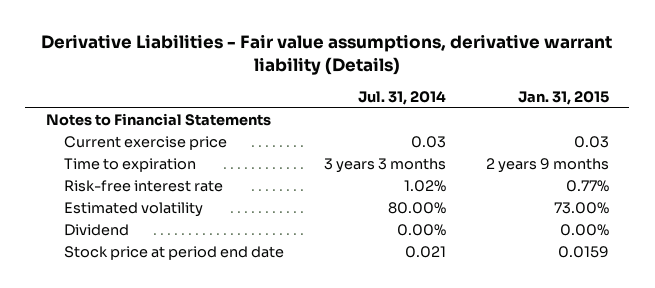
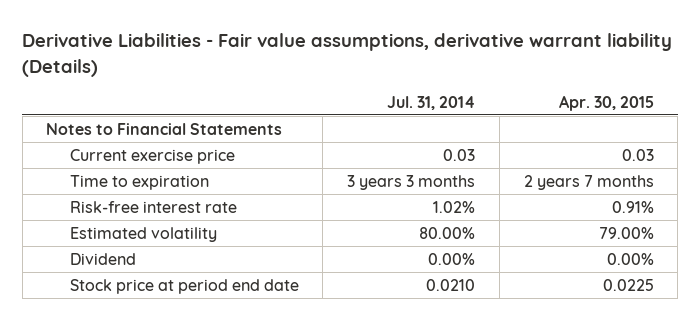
[518,90,610,105] Jan. 31, 2015 -> none
none -> [558,94,654,111] Apr. 30, 2015
[404,246,446,259] 0.021 -> [426,278,476,291] 0.0210

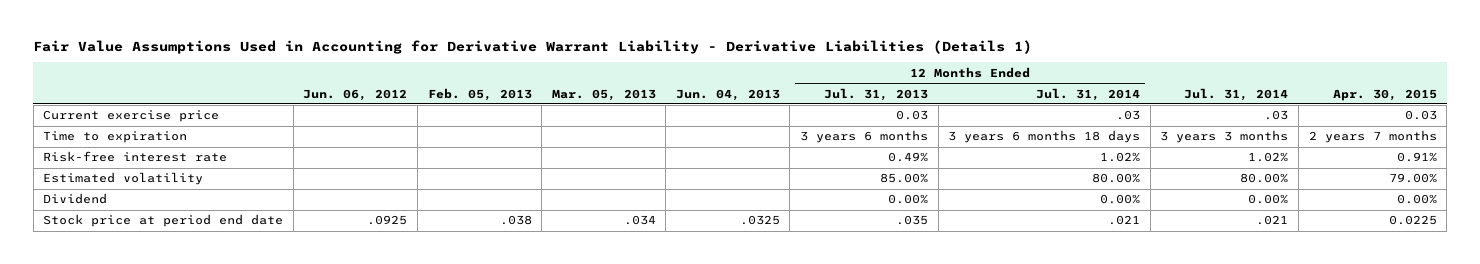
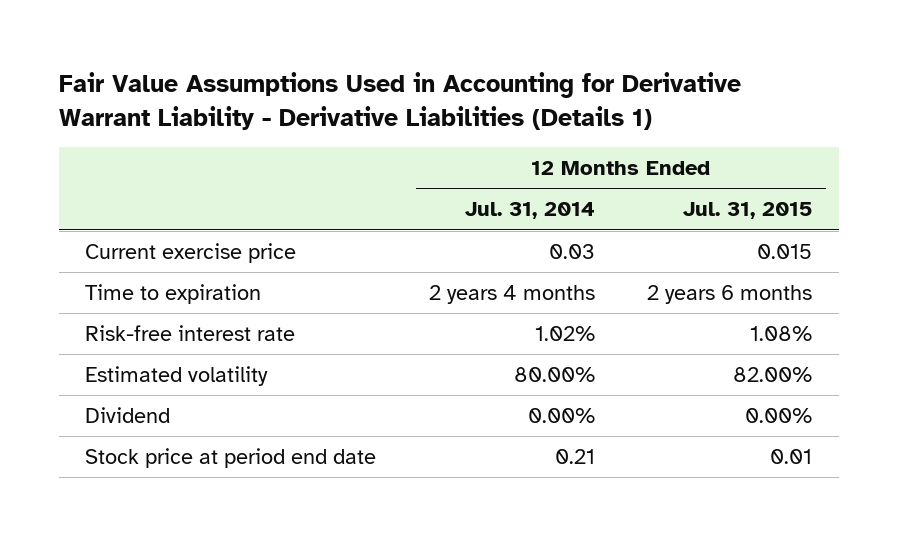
[303,88,408,101] Jun. 06, 2012 -> none
[427,87,532,101] Feb. 05, 2013 -> none
[551,88,656,101] Mar. 05, 2013 -> none
[675,88,780,101] Jun. 04, 2013 -> none
[824,87,929,101] Jul. 31, 2013 -> none
[1184,87,1289,101] Jul. 31, 2014 -> none
[1332,88,1437,101] Apr. 30, 2015 -> none
none -> [683,202,813,220] Jul. 31, 2015
[1116,110,1141,121] .03 -> [548,243,595,259] 0.03
[948,130,1141,144] 3 years 6 months 18 days -> [428,284,595,304] 2 years 4 months
[1108,215,1141,226] .021 -> [554,448,595,464] 0.21

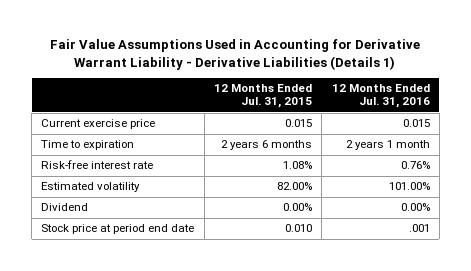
[464,202,595,220] Jul. 31, 2014 -> none
none -> [331,84,430,109] 12 Months Ended Jul. 31, 2016
[770,448,813,464] 0.01 -> [284,224,312,233] 0.010

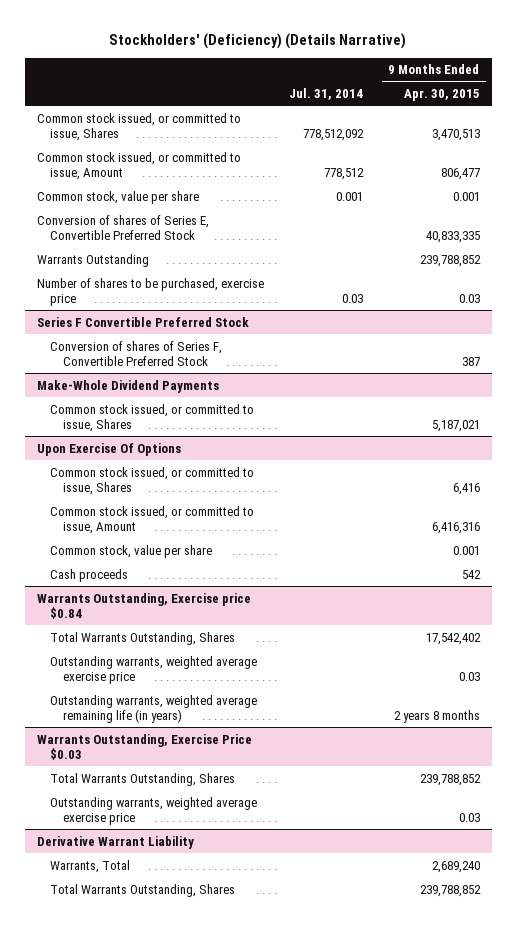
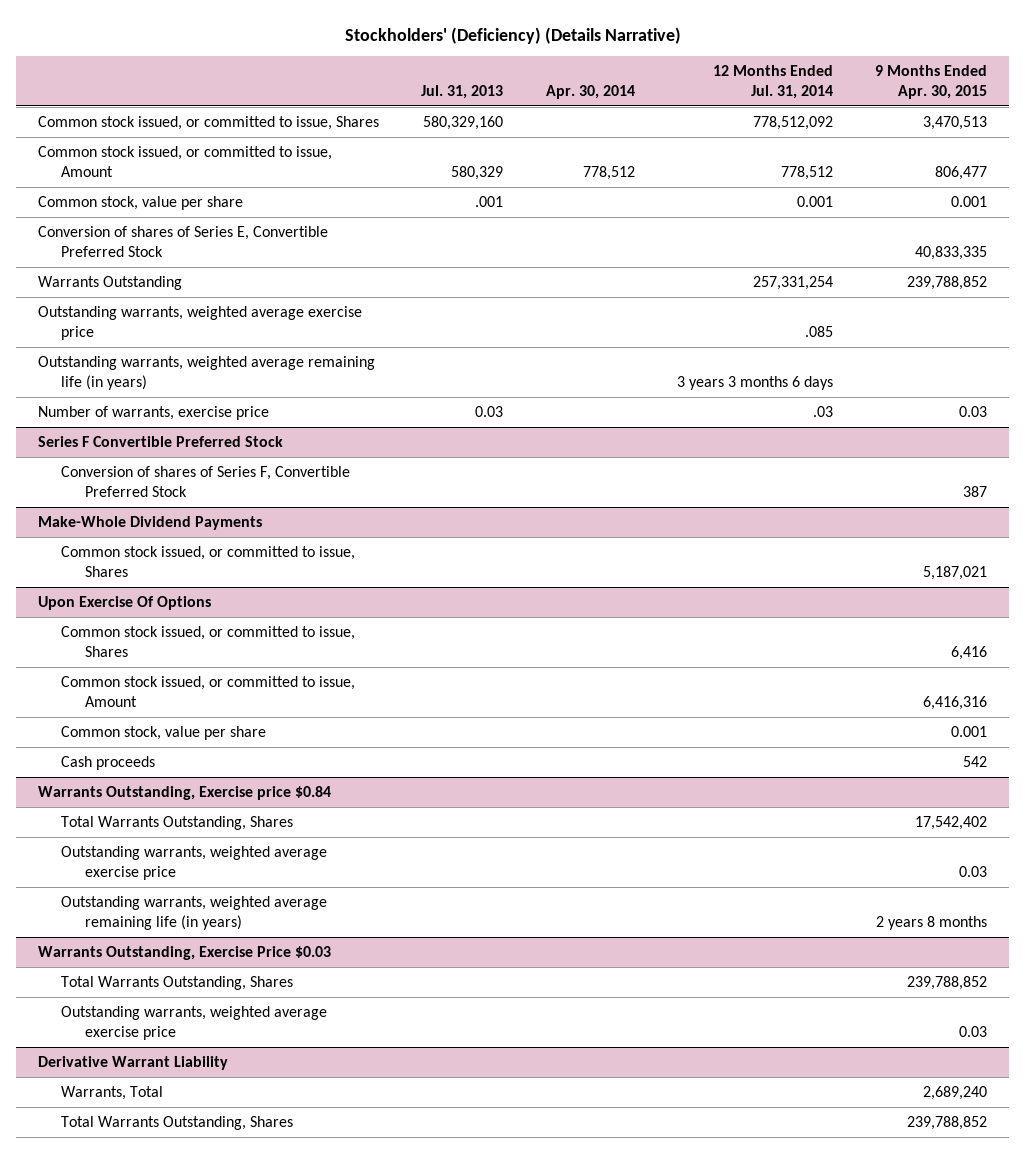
[289,88,364,101] Jul. 31, 2014 -> none
none -> [421,84,504,99] Jul. 31, 2013
none -> [545,84,635,99] Apr. 30, 2014
none -> [713,65,834,99] 12 Months Ended Jul. 31, 2014
none -> [37,306,362,340] Outstanding warrants, weighted average exercise price
none -> [37,356,375,390] Outstanding warrants, weighted average remaining life (in years)
[37,277,265,306] Number of shares to be purchased, exercise price -> [37,406,269,421] Number of warrants, exercise price

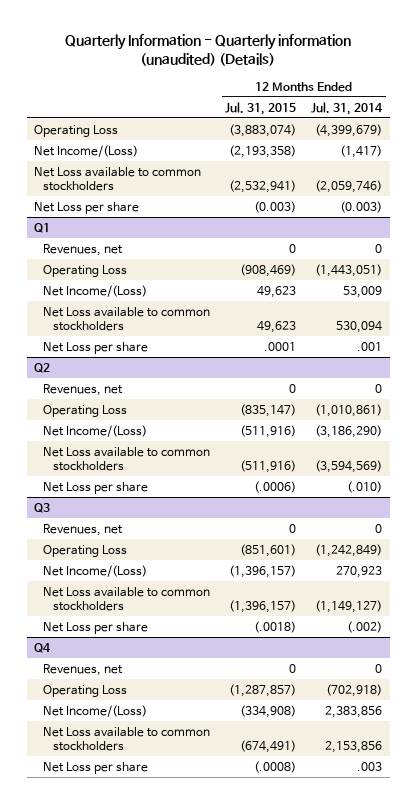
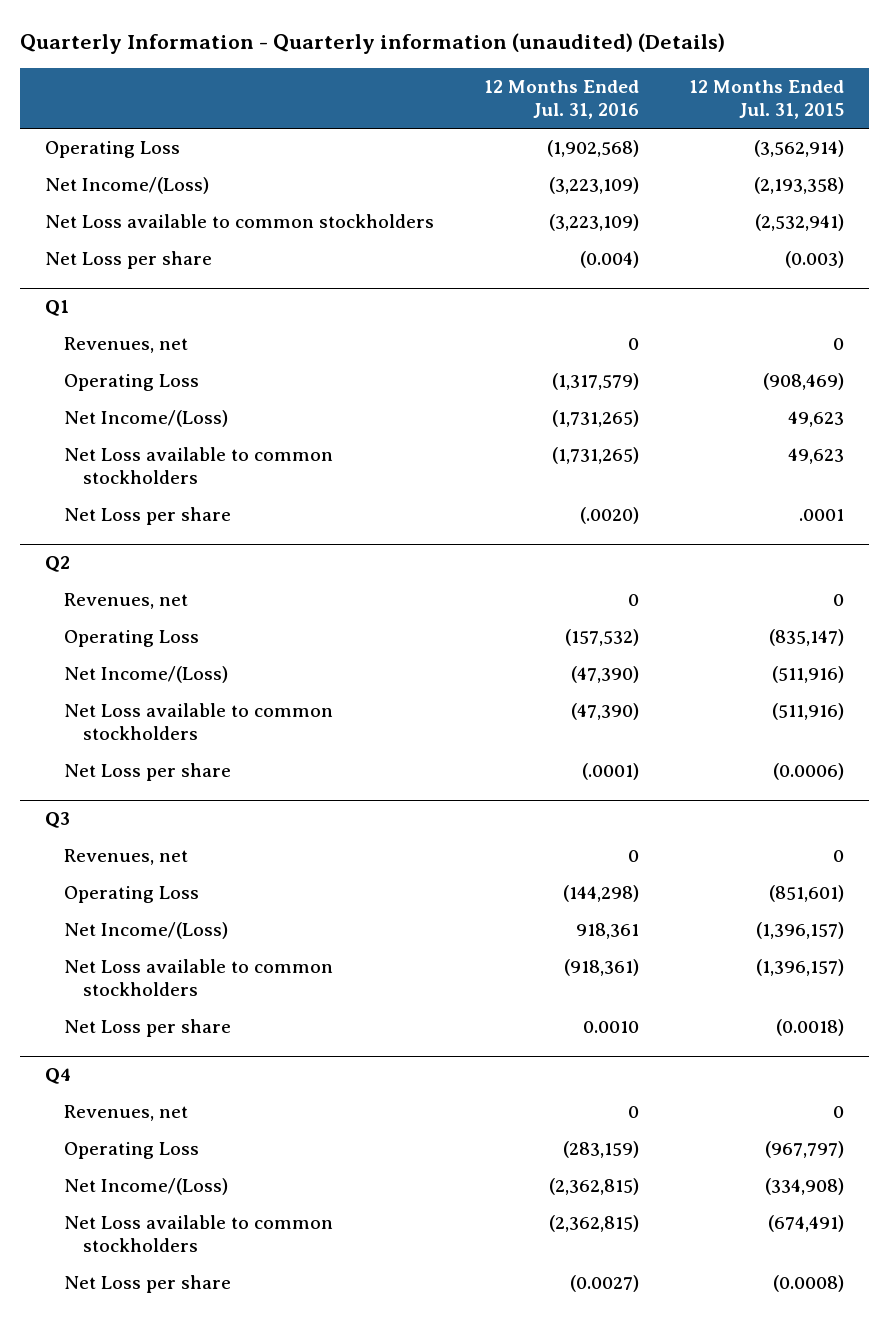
[311,101,384,115] Jul. 31, 2014 -> none
none -> [484,80,640,120] 12 Months Ended Jul. 31, 2016
[229,123,297,137] (3,883,074) -> [753,139,844,157] (3,562,914)
[254,480,297,493] (.0006) -> [772,762,844,780] (0.0006)
[254,620,297,633] (.0018) -> [775,1018,844,1036] (0.0018)
[229,683,297,697] (1,287,857) -> [764,1140,844,1158] (967,797)
[254,760,297,773] (.0008) -> [772,1274,844,1292] (0.0008)

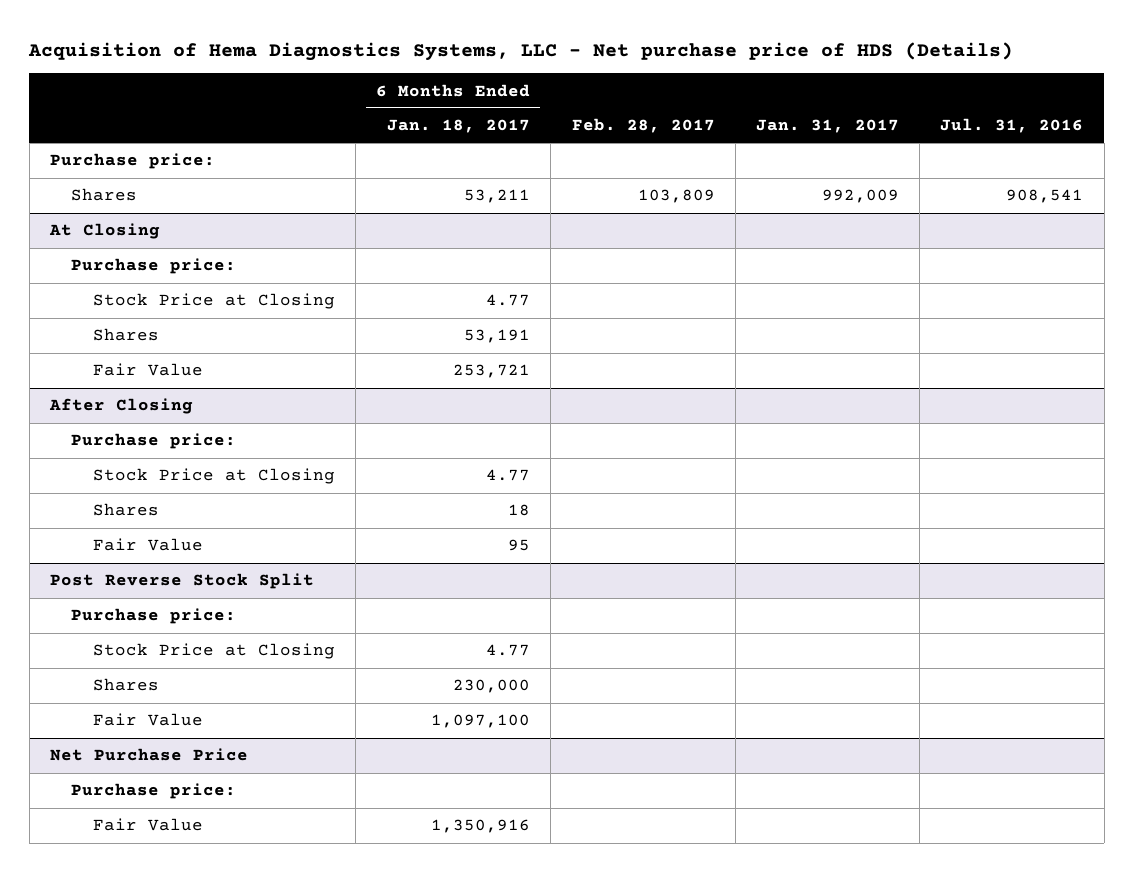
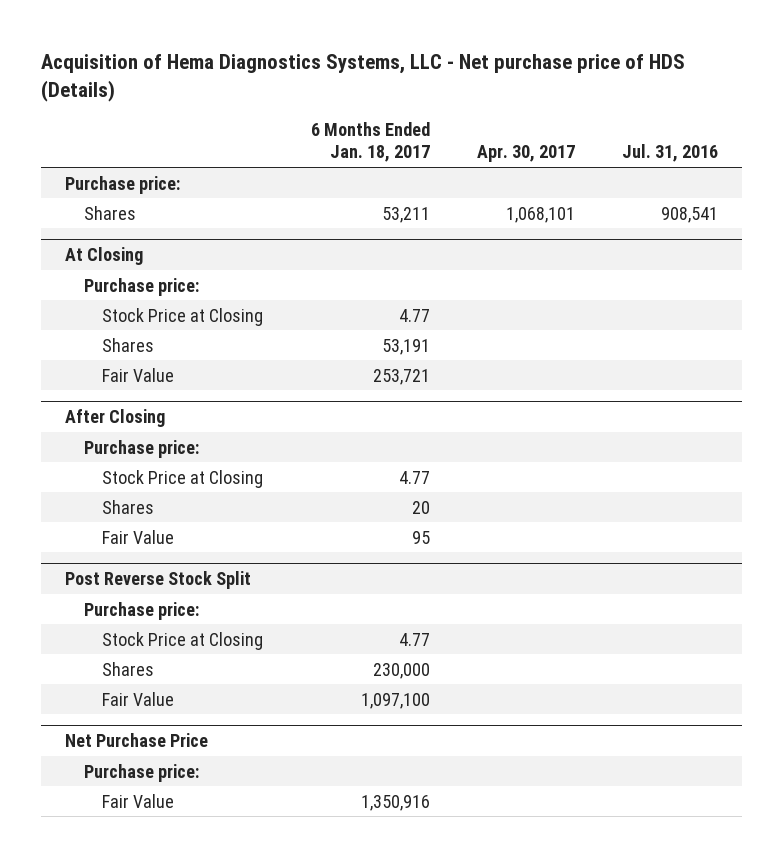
[571,118,715,134] Feb. 28, 2017 -> none
[755,119,899,134] Jan. 31, 2017 -> none
none -> [476,145,575,163] Apr. 30, 2017
[508,504,531,517] 18 -> [411,500,430,514] 20

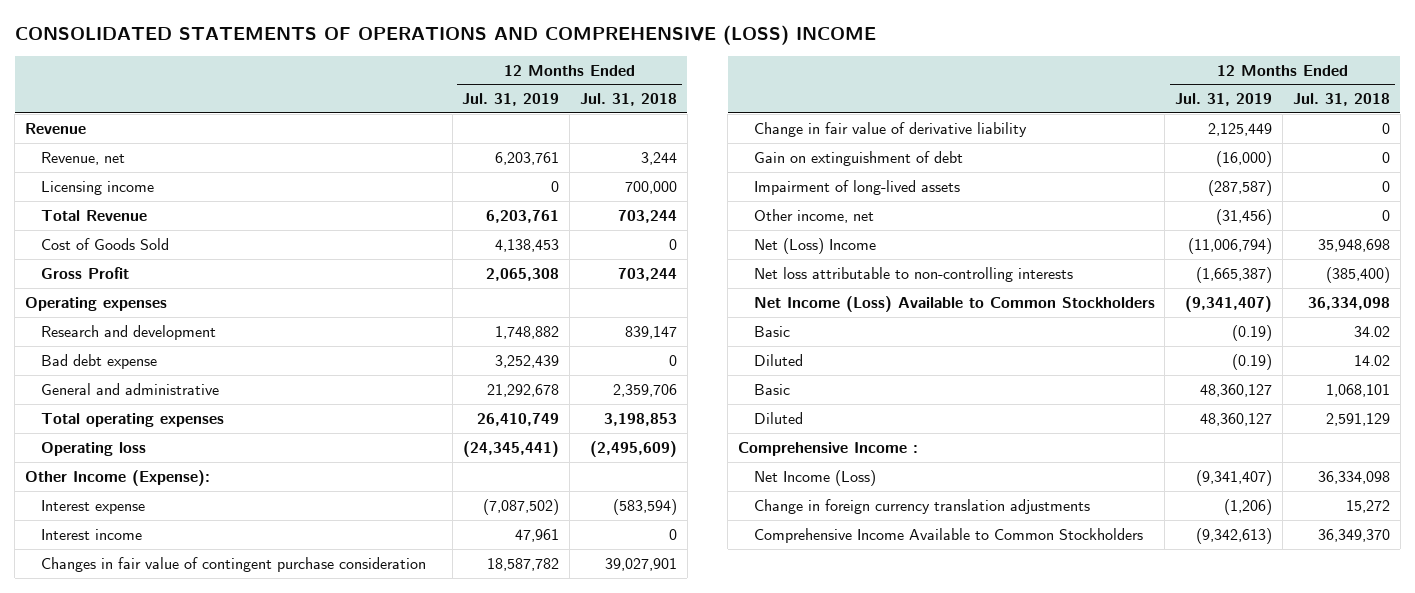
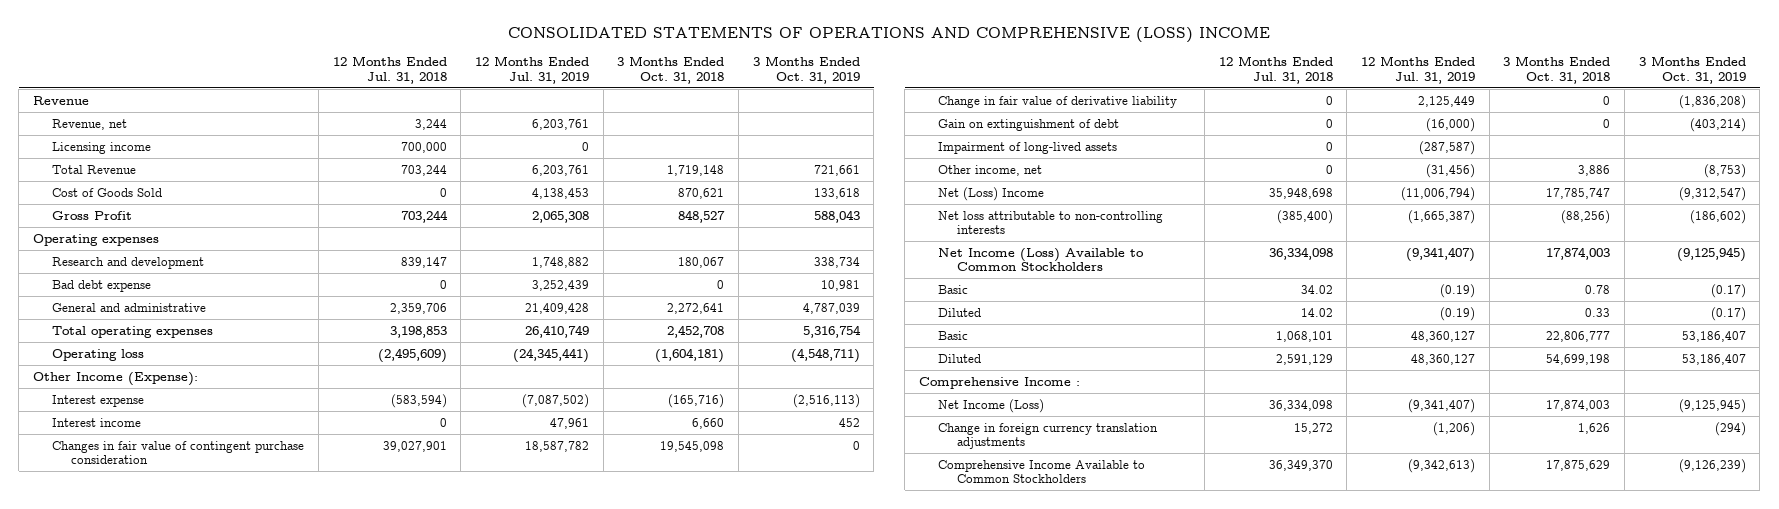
none -> [617,56,725,84] 3 Months Ended Oct. 31, 2018
none -> [752,56,860,84] 3 Months Ended Oct. 31, 2019
[487,383,560,397] 21,292,678 -> [524,302,589,314] 21,409,428

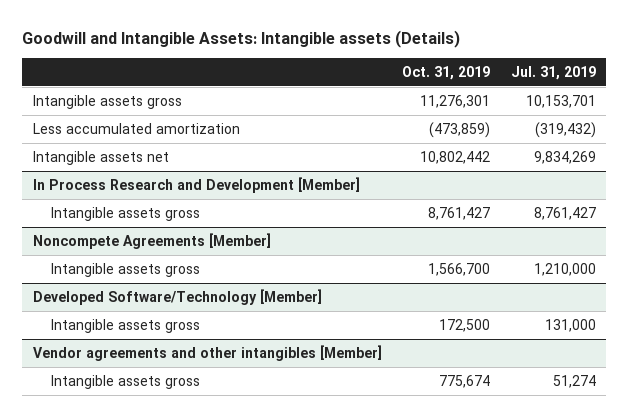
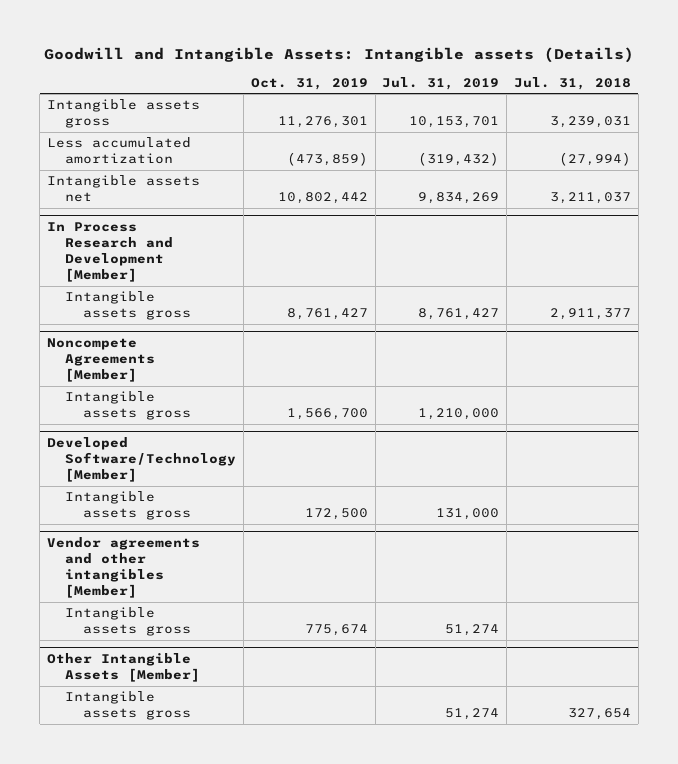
none -> [513,76,631,90] Jul. 31, 2018
none -> [47,653,201,683] Other Intangible Assets [Member]
none -> [65,691,192,721] Intangible assets gross

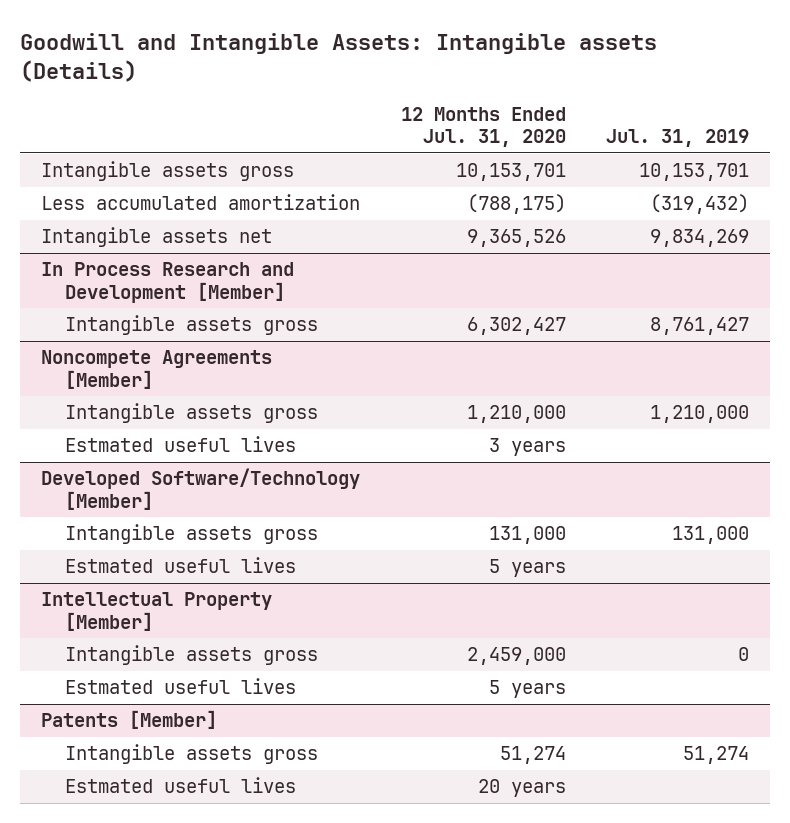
[250,77,368,90] Oct. 31, 2019 -> none
[513,76,631,90] Jul. 31, 2018 -> none
none -> [400,106,566,148] 12 Months Ended Jul. 31, 2020
none -> [64,436,296,453] Estmated useful lives
[47,537,201,599] Vendor agreements and other intangibles [Member] -> none
[47,653,201,683] Other Intangible Assets [Member] -> none
none -> [64,557,296,574] Estmated useful lives
none -> [40,592,272,631] Intellectual Property [Member]
[445,624,500,637] 51,274 -> [738,647,750,662] 0
none -> [64,678,296,695] Estmated useful lives
none -> [40,710,217,730] Patents [Member]
none -> [64,777,296,794] Estmated useful lives

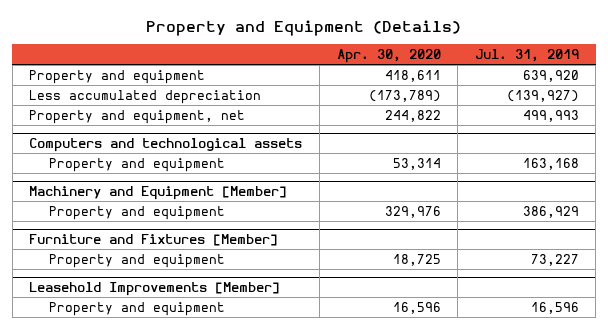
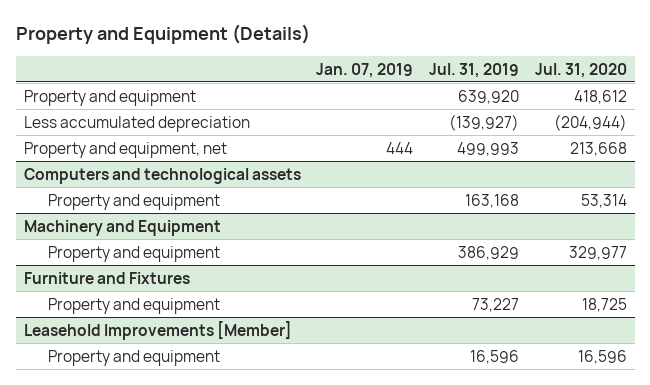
[336,48,441,63] Apr. 30, 2020 -> none
none -> [316,62,414,78] Jan. 07, 2019
none -> [534,62,627,78] Jul. 31, 2020
[29,185,288,200] Machinery and Equipment [Member] -> [23,219,221,236] Machinery and Equipment
[29,233,279,246] Furniture and Fixtures [Member] -> [23,271,190,284] Furniture and Fixtures

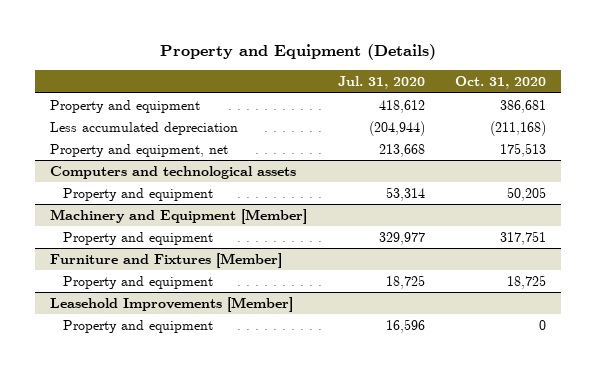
[316,62,414,78] Jan. 07, 2019 -> none
[429,62,520,78] Jul. 31, 2019 -> none
none -> [455,76,547,90] Oct. 31, 2020
[23,219,221,236] Machinery and Equipment -> [50,208,308,224] Machinery and Equipment [Member]
[23,271,190,284] Furniture and Fixtures -> [50,252,283,268] Furniture and Fixtures [Member]

